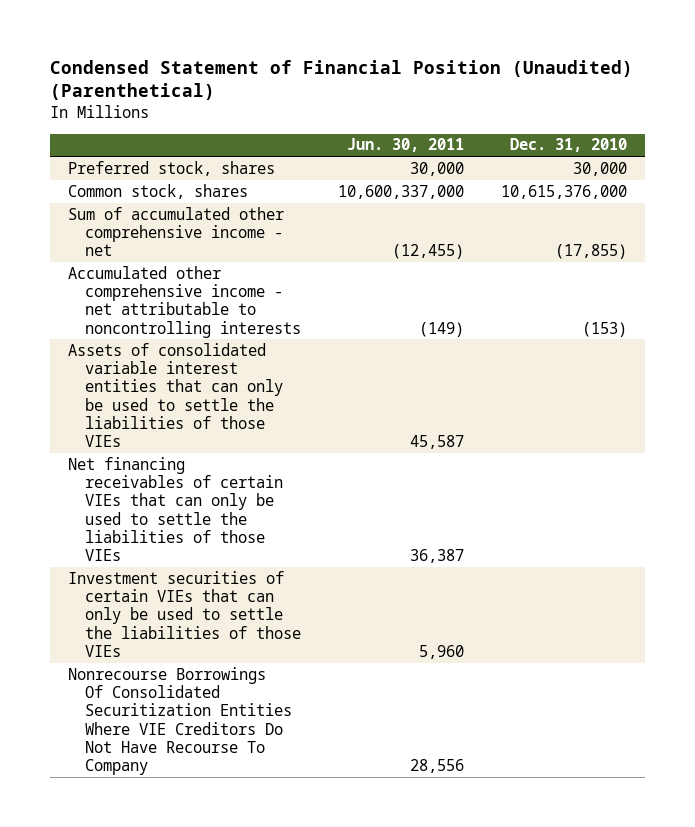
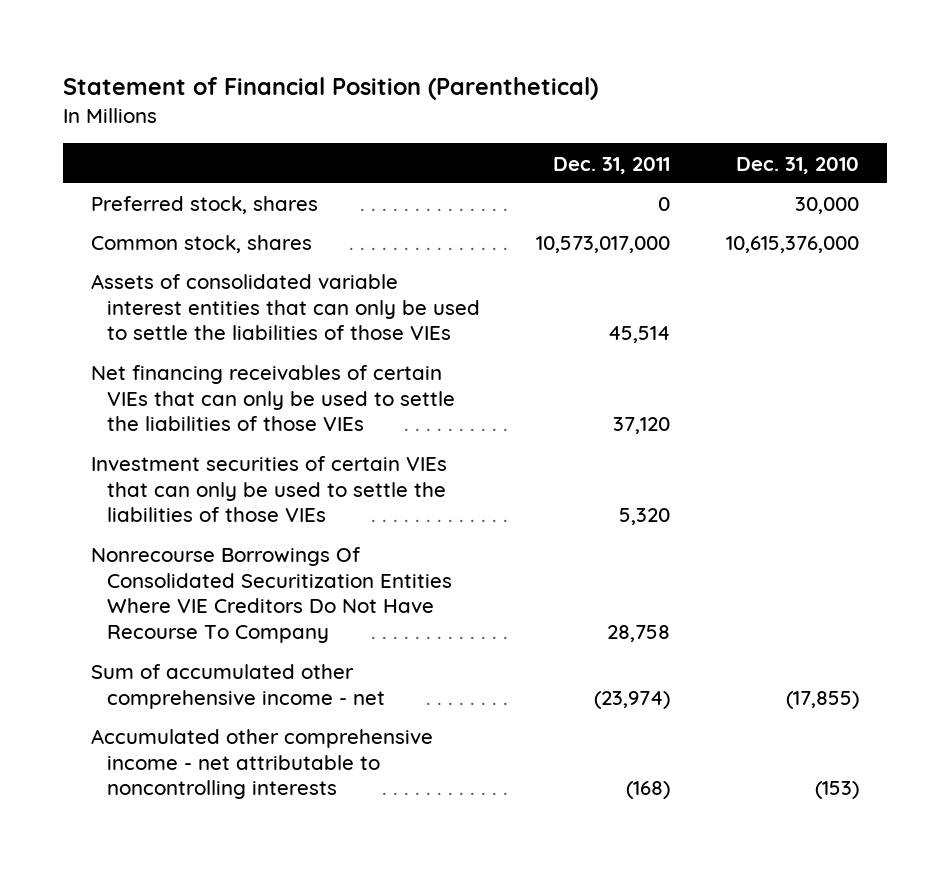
[49,59,633,101] Condensed Statement of Financial Position (Unaudited) (Parenthetical) -> [63,77,599,101] Statement of Financial Position (Parenthetical)
[346,138,464,153] Jun. 30, 2011 -> none
none -> [552,156,670,174] Dec. 31, 2011
[68,206,285,257] Sum of accumulated other comprehensive income - net -> [91,664,385,709] Sum of accumulated other comprehensive income - net
[68,265,301,338] Accumulated other comprehensive income - net attributable to noncontrolling interests -> [91,729,434,800] Accumulated other comprehensive income - net attributable to noncontrolling interests

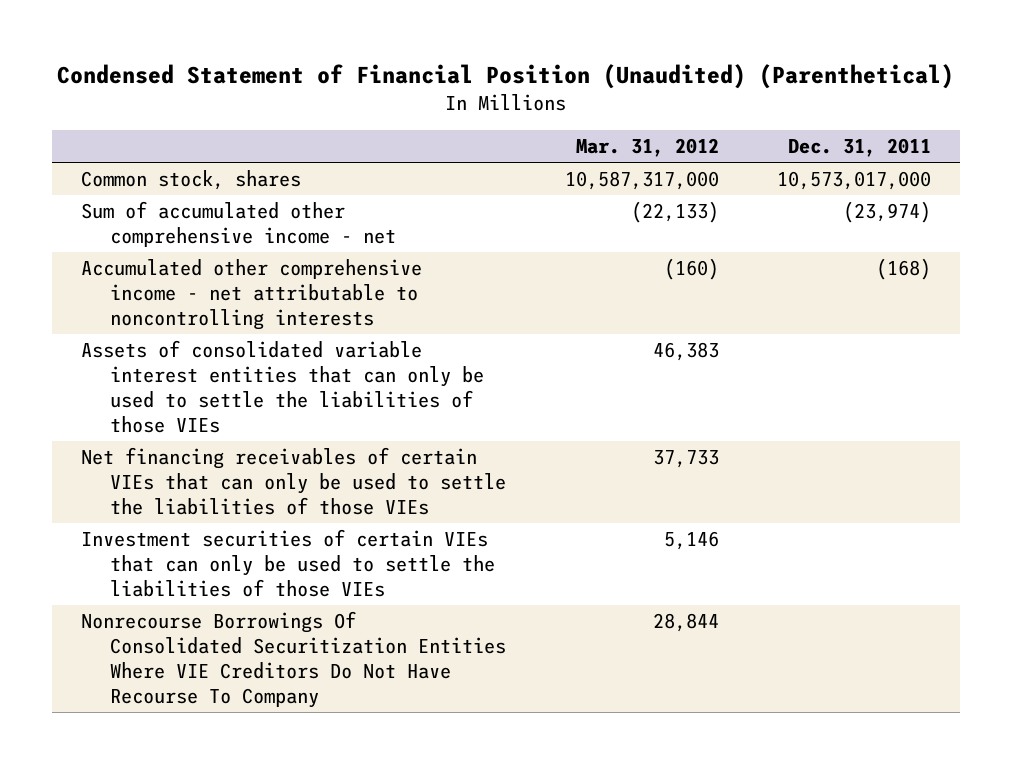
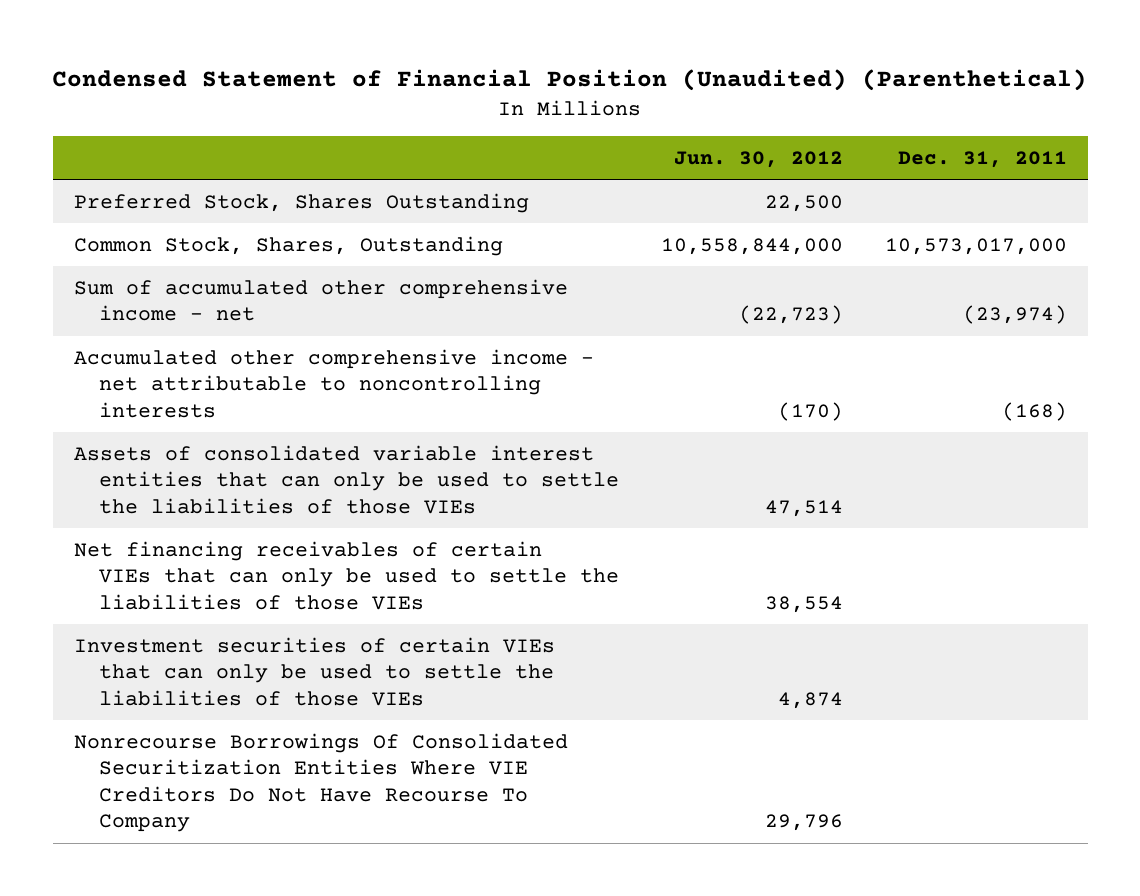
[575,138,719,158] Mar. 31, 2012 -> none
none -> [674,150,844,168] Jun. 30, 2012
none -> [73,192,529,213] Preferred Stock, Shares Outstanding
[81,169,302,190] Common stock, shares -> [73,235,503,256] Common Stock, Shares, Outstanding

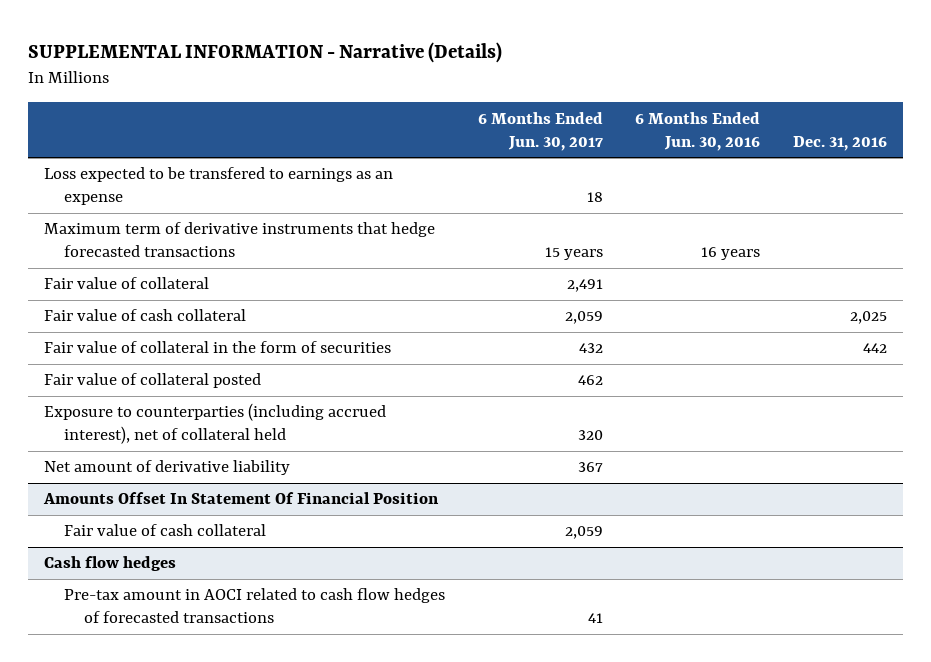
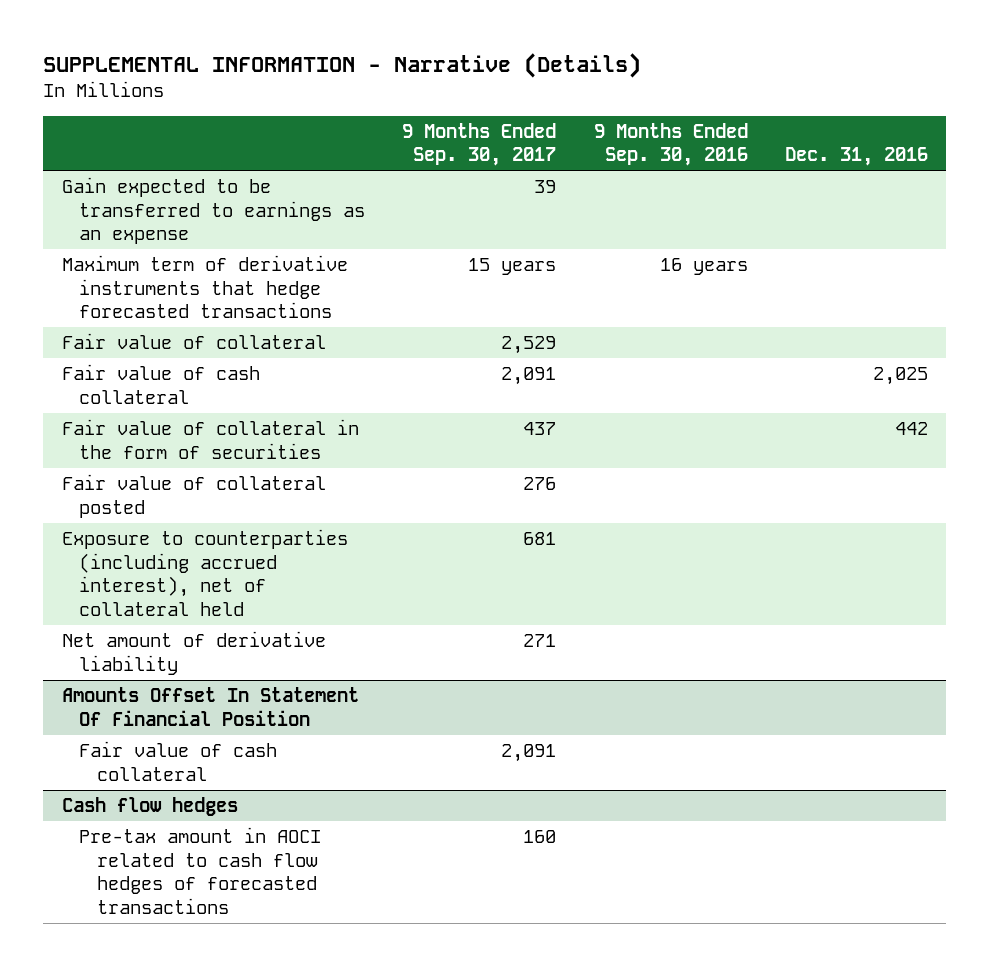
[477,111,603,151] 6 Months Ended Jun. 30, 2017 -> none
[635,111,761,151] 6 Months Ended Jun. 30, 2016 -> none
none -> [402,122,557,167] 9 Months Ended Sep. 30, 2017
none -> [593,122,748,167] 9 Months Ended Sep. 30, 2016
[44,167,394,206] Loss expected to be transfered to earnings as an expense -> [61,177,366,245] Gain expected to be transferred to earnings as an expense

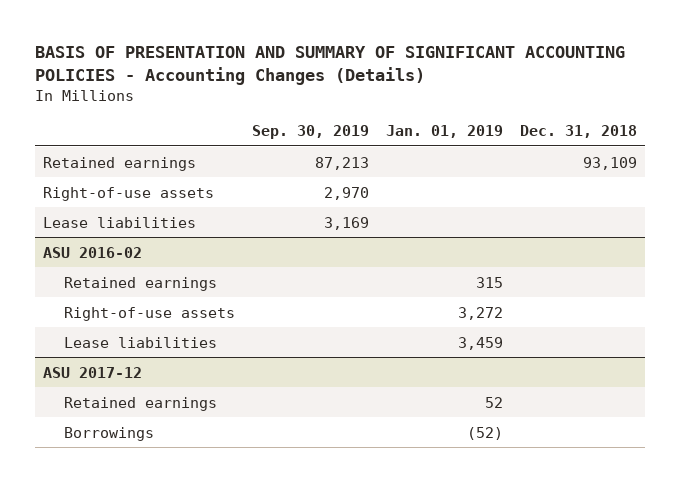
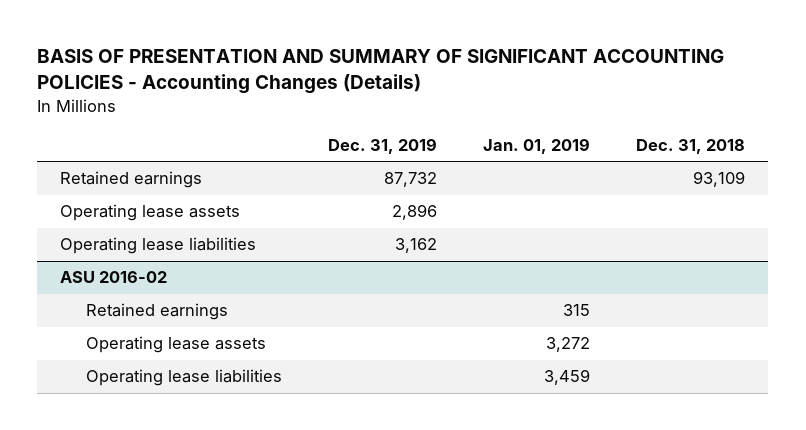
[251,125,369,140] Sep. 30, 2019 -> none
none -> [327,137,437,154] Dec. 31, 2019
[43,186,215,201] Right-of-use assets -> [60,204,241,222] Operating lease assets
[43,216,197,228] Lease liabilities -> [60,237,257,255] Operating lease liabilities
[43,366,143,378] ASU 2017-12 -> none
[63,396,217,411] Retained earnings -> none
[63,426,154,441] Borrowings -> none
[63,306,235,321] Right-of-use assets -> [85,336,266,354] Operating lease assets
[63,336,217,348] Lease liabilities -> [85,369,282,387] Operating lease liabilities

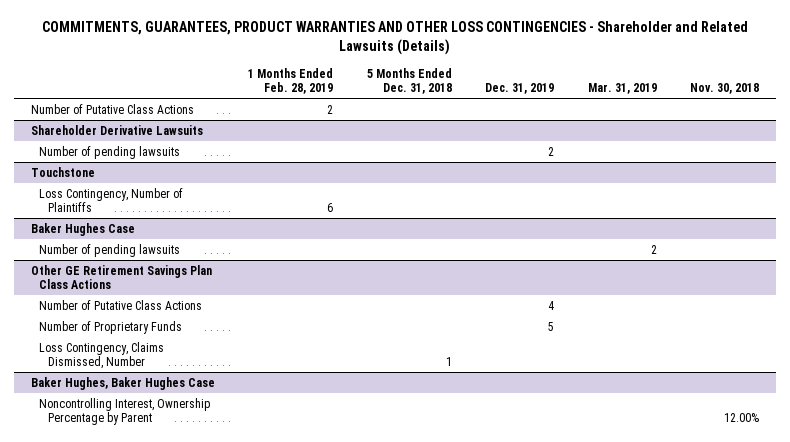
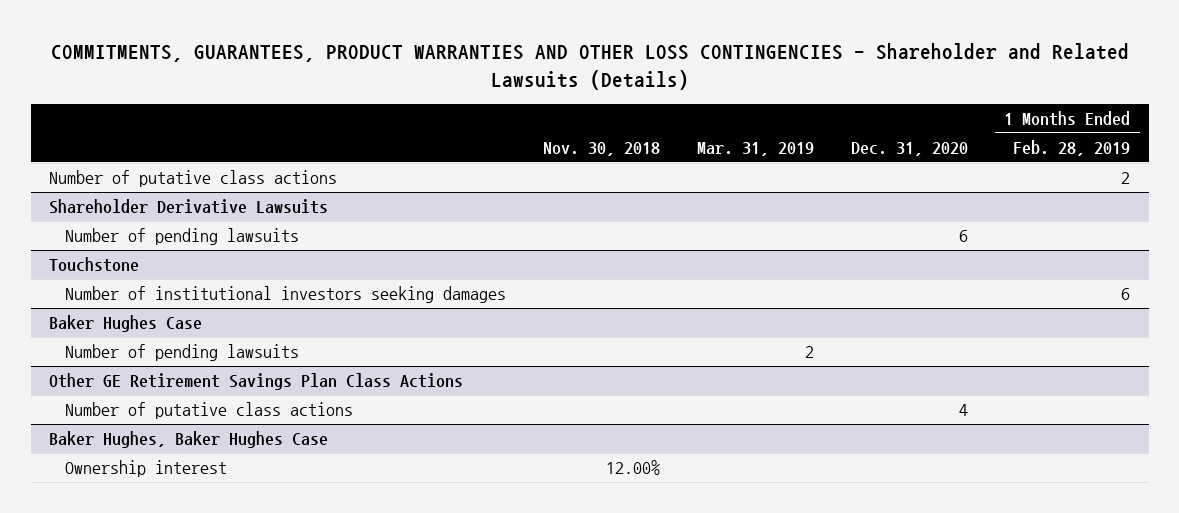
[366,67,452,95] 5 Months Ended Dec. 31, 2018 -> none
[485,83,555,95] Dec. 31, 2019 -> none
none -> [850,141,968,156] Dec. 31, 2020
[30,103,194,114] Number of Putative Class Actions -> [49,170,338,188] Number of putative class actions
[39,187,184,213] Loss Contingency, Number of Plaintiffs -> [65,286,507,304] Number of institutional investors seeking damages
[39,320,183,334] Number of Proprietary Funds -> none
[39,341,165,370] Loss Contingency, Claims Dismissed, Number -> none
[39,299,203,310] Number of Putative Class Actions -> [65,402,354,420] Number of putative class actions
[39,397,212,426] Noncontrolling Interest, Ownership Percentage by Parent -> [65,460,228,478] Ownership interest

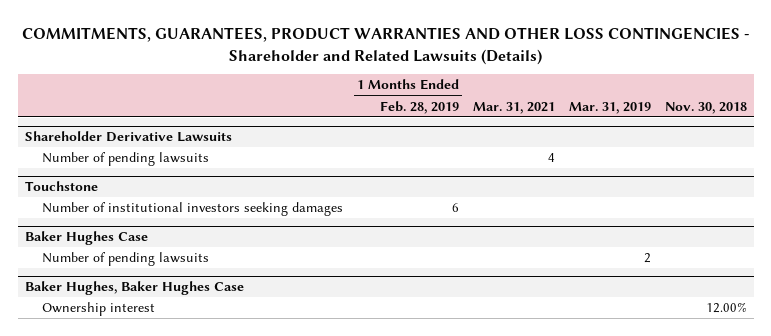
[850,141,968,156] Dec. 31, 2020 -> none
none -> [472,101,555,114] Mar. 31, 2021
[49,170,338,188] Number of putative class actions -> none
[49,373,464,391] Other GE Retirement Savings Plan Class Actions -> none
[65,402,354,420] Number of putative class actions -> none

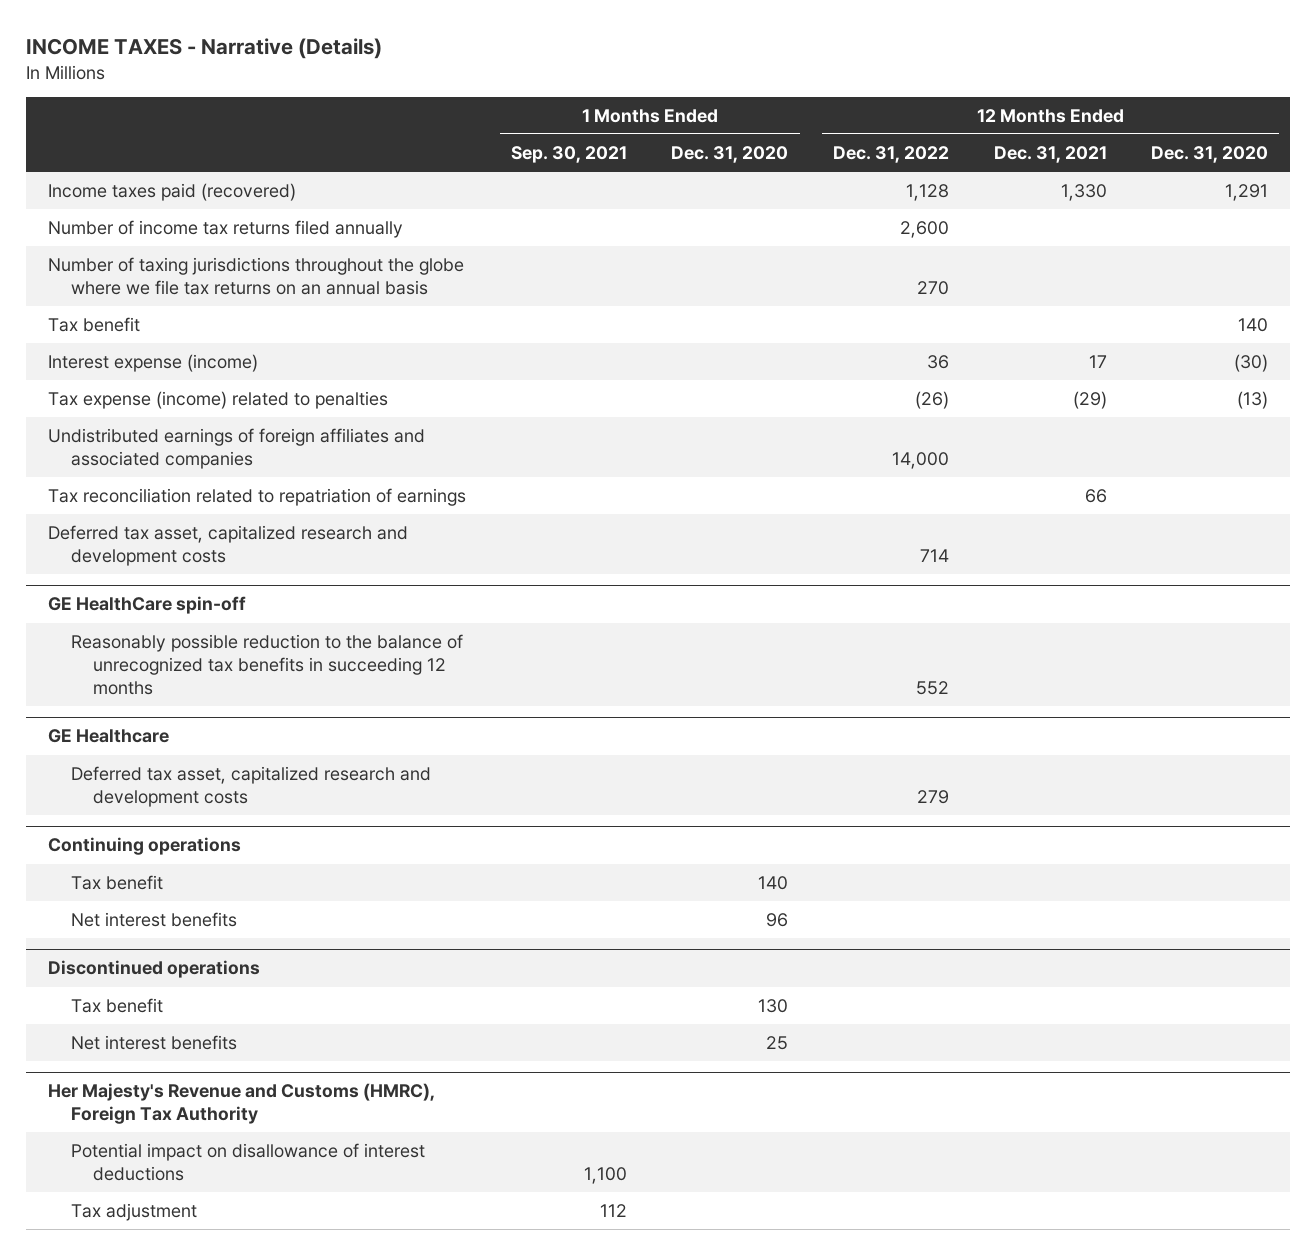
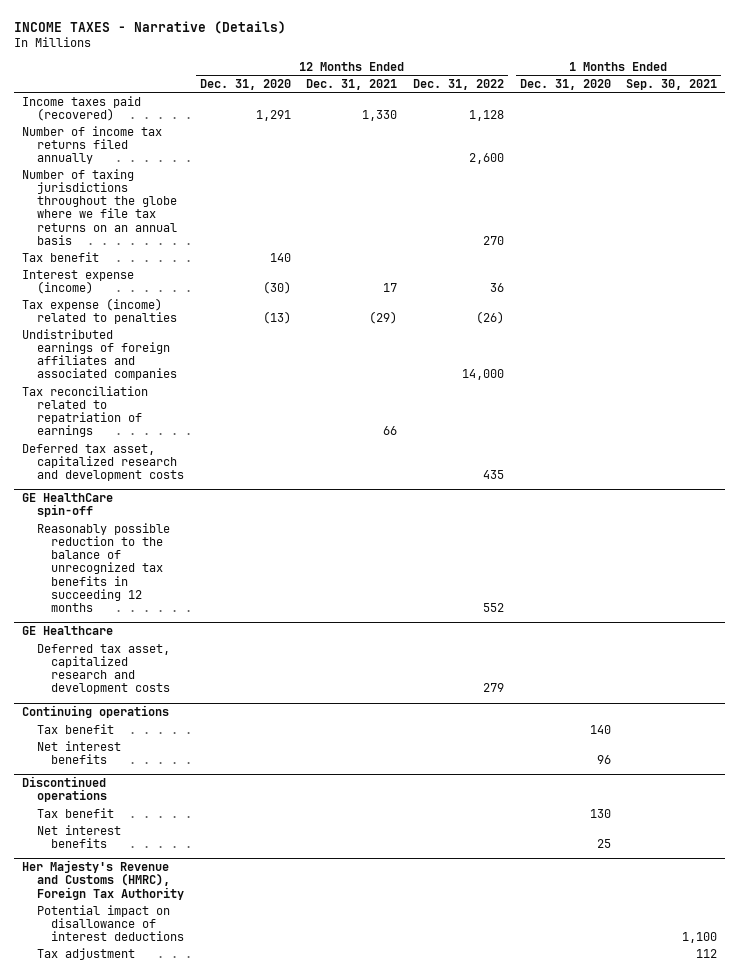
[919,548,949,562] 714 -> [482,470,504,480] 435

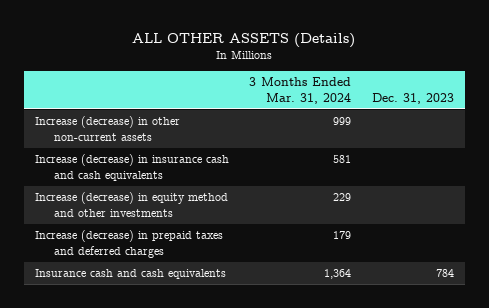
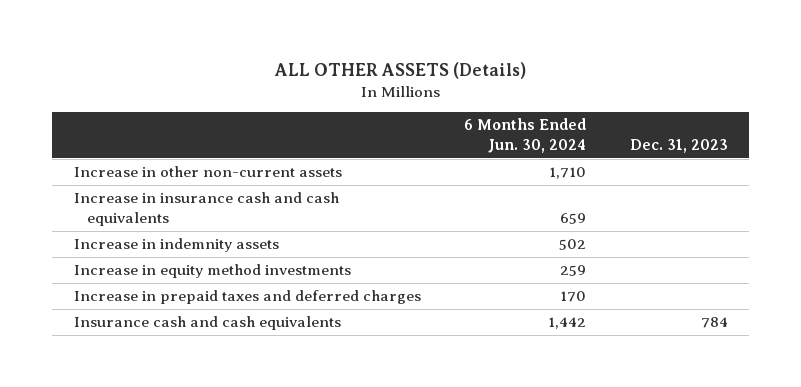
[249,77,352,104] 3 Months Ended Mar. 31, 2024 -> none
none -> [464,118,587,154] 6 Months Ended Jun. 30, 2024
[34,116,180,141] Increase (decrease) in other non-current assets -> [73,166,342,178] Increase in other non-current assets
[34,154,229,181] Increase (decrease) in insurance cash and cash equivalents -> [73,192,339,227] Increase in insurance cash and cash equivalents
none -> [73,238,279,253] Increase in indemnity assets
[34,192,228,217] Increase (decrease) in equity method and other investments -> [73,264,351,279] Increase in equity method investments
[34,230,223,258] Increase (decrease) in prepaid taxes and deferred charges -> [73,290,421,305] Increase in prepaid taxes and deferred charges

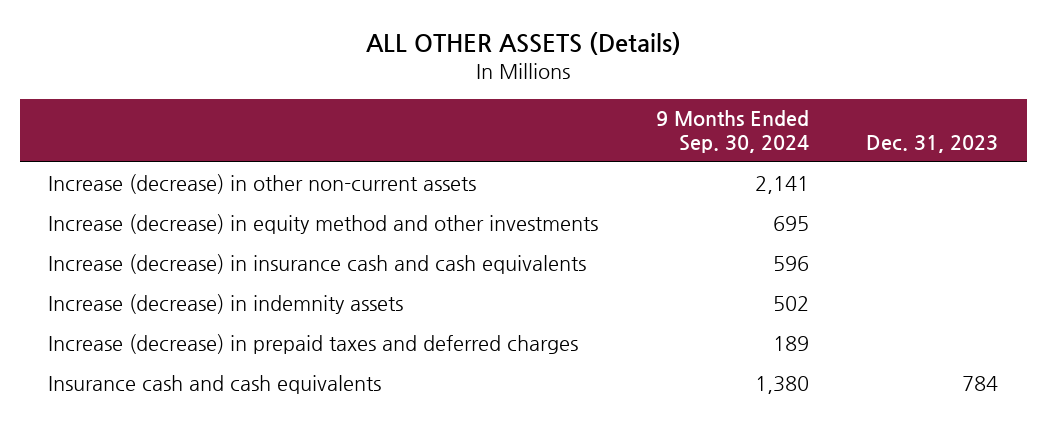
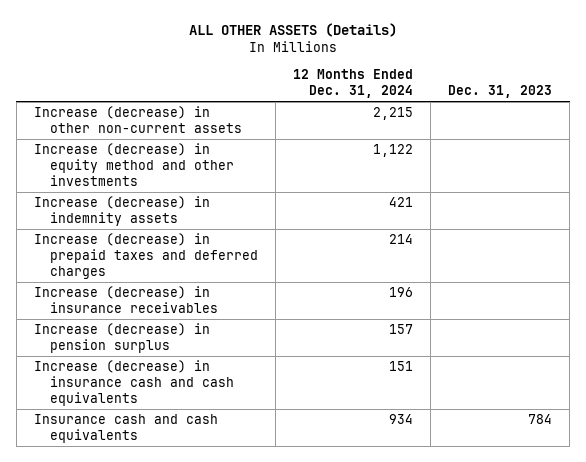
[655,110,809,153] 9 Months Ended Sep. 30, 2024 -> none
none -> [293,69,414,99] 12 Months Ended Dec. 31, 2024
none -> [33,286,218,314] Increase (decrease) in insurance receivables
none -> [33,323,210,354] Increase (decrease) in pension surplus
[48,253,587,274] Increase (decrease) in insurance cash and cash equivalents -> [33,360,234,406] Increase (decrease) in insurance cash and cash equivalents

